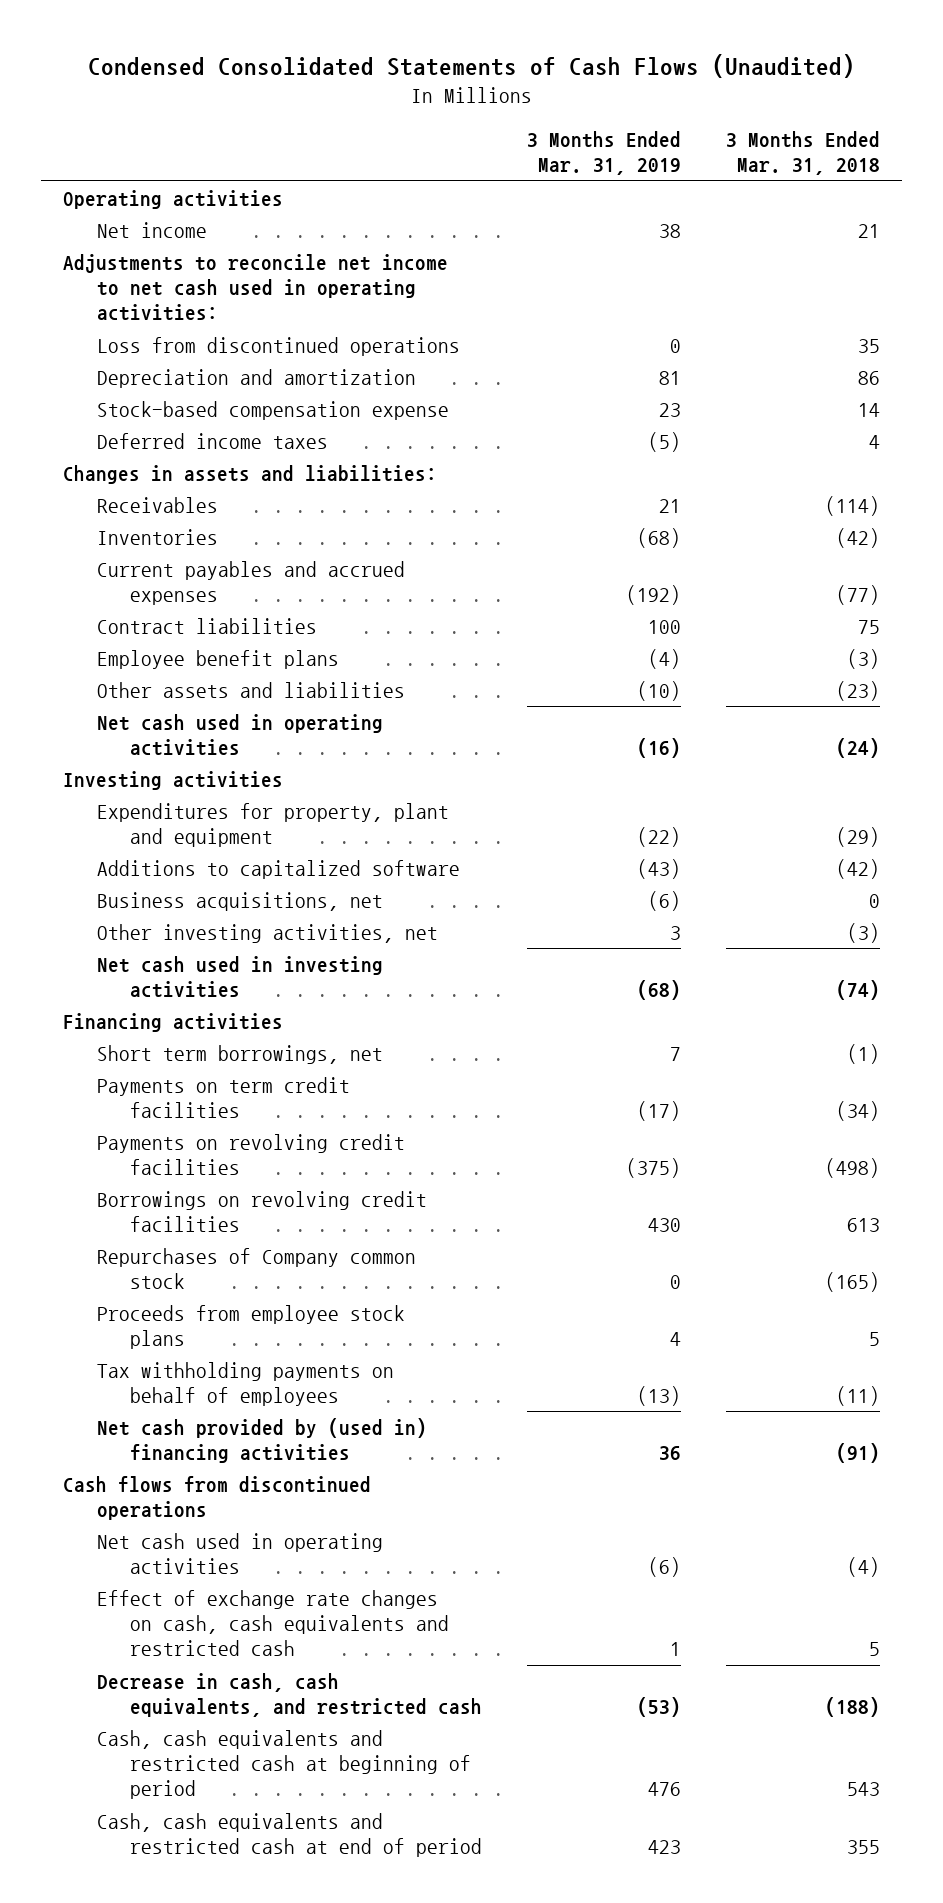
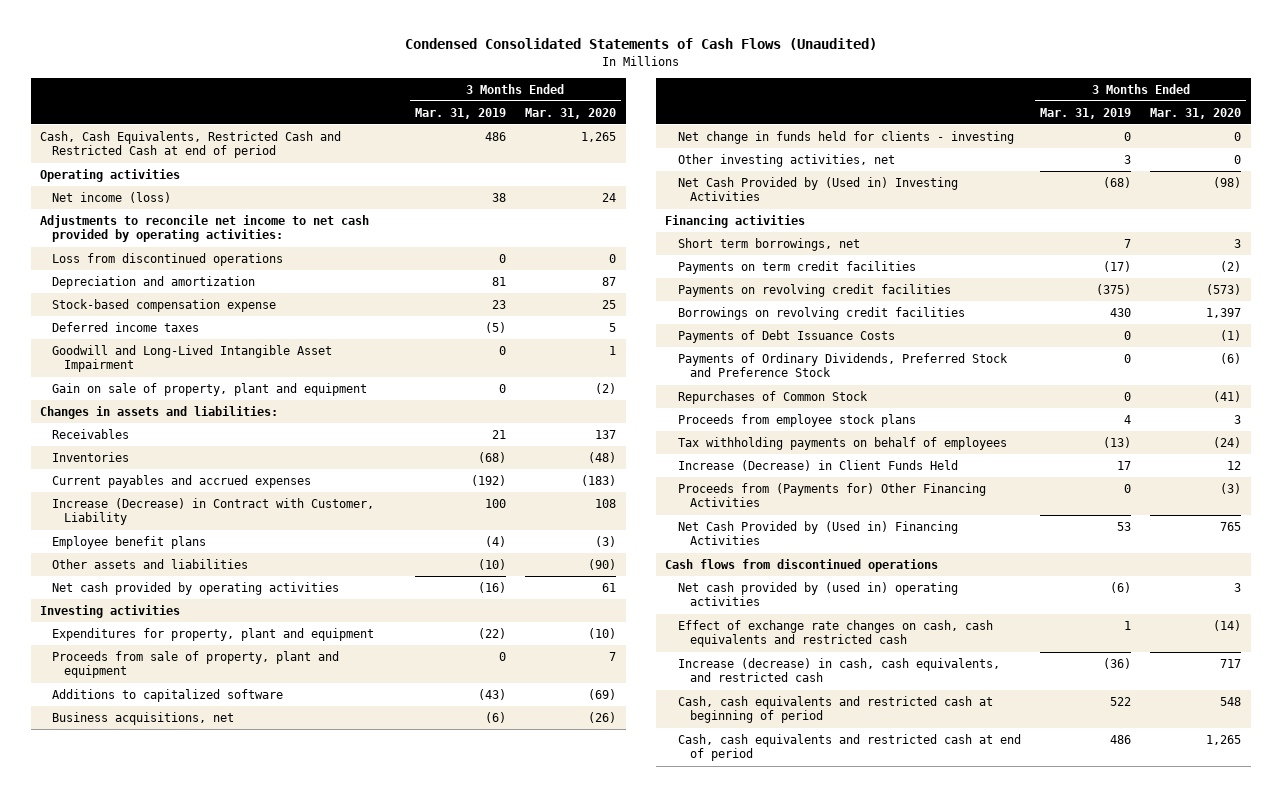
[725,131,880,176] 3 Months Ended Mar. 31, 2018 -> none
none -> [525,107,617,119] Mar. 31, 2020
none -> [40,130,342,159] Cash, Cash Equivalents, Restricted Cash and Restricted Cash at end of period
[96,221,207,238] Net income -> [52,191,172,203] Net income (loss)
[63,253,449,322] Adjustments to reconcile net income to net cash used in operating activities: -> [40,214,370,243] Adjustments to reconcile net income to net cash provided by operating activities:
none -> [52,344,333,373] Goodwill and Long-Lived Intangible Asset Impairment
none -> [52,382,368,396] Gain on sale of property, plant and equipment
[96,617,317,634] Contract liabilities -> none
none -> [52,497,375,526] Increase (Decrease) in Contract with Customer, Liability
[96,713,383,757] Net cash used in operating activities -> [52,581,340,595] Net cash provided by operating activities
none -> [52,650,340,679] Proceeds from sale of property, plant and equipment
none -> [677,130,1014,144] Net change in funds held for clients - investing
[96,955,383,999] Net cash used in investing activities -> [677,176,958,202] Net Cash Provided by (Used in) Investing Activities
none -> [677,329,895,343] Payments of Debt Issuance Costs
none -> [677,352,1008,378] Payments of Ordinary Dividends, Preferred Stock and Preference Stock
[96,1247,416,1290] Repurchases of Company common stock -> [677,390,868,404] Repurchases of Common Stock
none -> [677,459,958,471] Increase (Decrease) in Client Funds Held
none -> [677,482,986,508] Proceeds from (Payments for) Other Financing Activities
[96,1417,427,1464] Net cash provided by (used in) financing activities -> [677,520,958,546] Net Cash Provided by (Used in) Financing Activities
[658,1446,681,1461] 36 -> [1116,521,1131,531] 53
[96,1532,383,1575] Net cash used in operating activities -> [677,581,958,607] Net cash provided by (used in) operating activities
[96,1672,483,1718] Decrease in cash, cash equivalents, and restricted cash -> [677,657,1000,683] Increase (decrease) in cash, cash equivalents, and restricted cash
[636,1697,681,1718] (53) -> [1102,657,1131,669] (36)
[647,1782,681,1797] 476 -> [1109,696,1131,706] 522
[647,1840,681,1855] 423 -> [1109,734,1131,744] 486

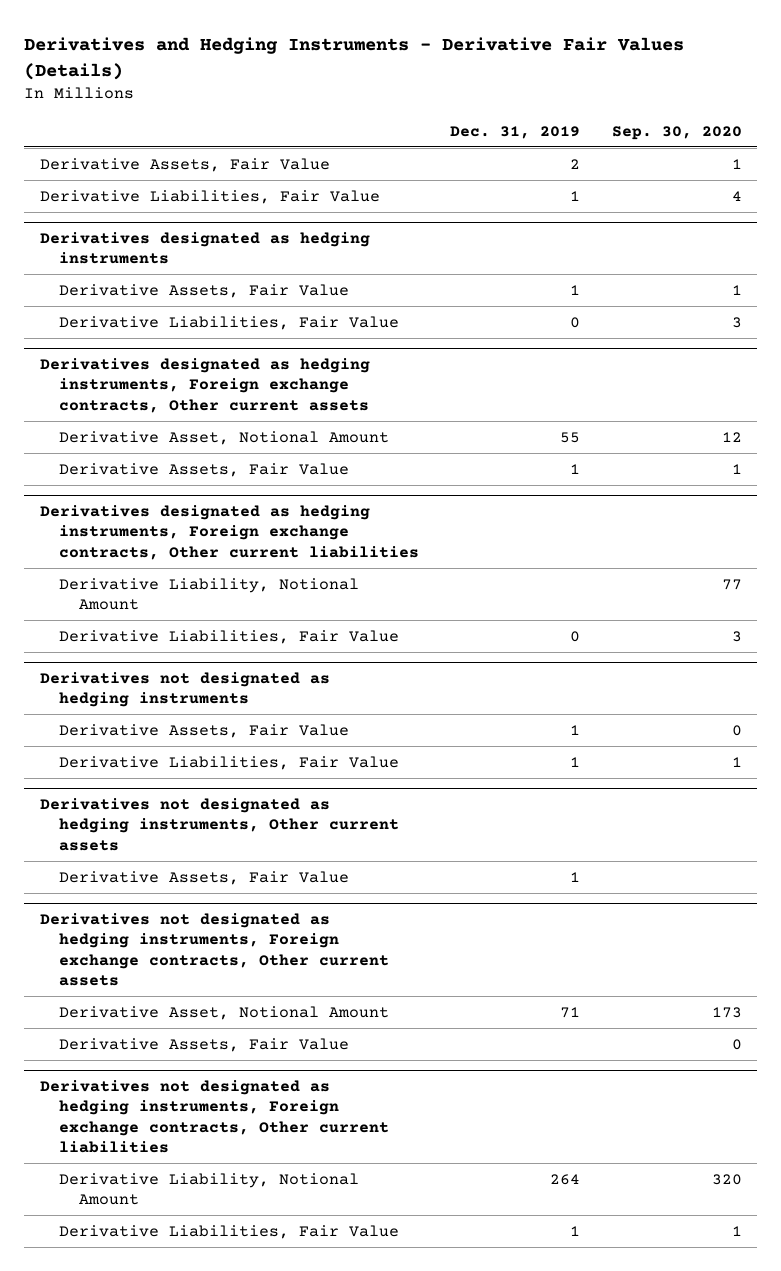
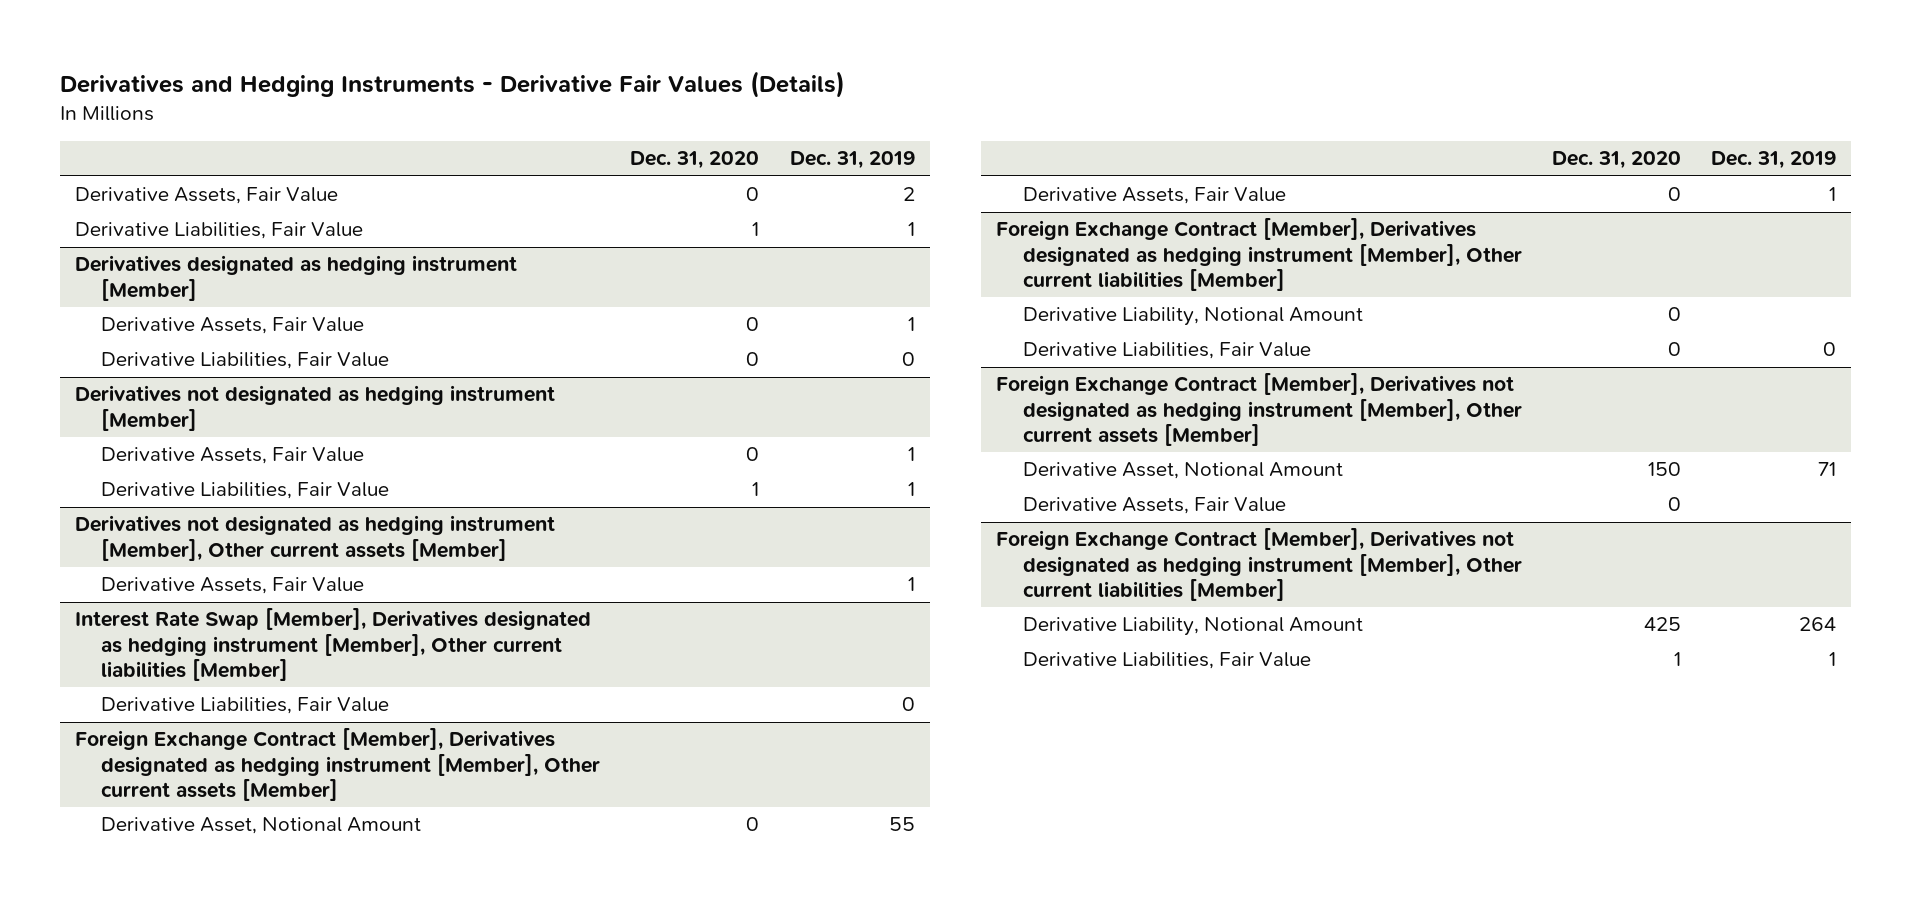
[611,125,742,140] Sep. 30, 2020 -> none
none -> [630,151,760,170] Dec. 31, 2020
[39,231,370,265] Derivatives designated as hedging instruments -> [74,255,517,301] Derivatives designated as hedging instrument [Member]
none -> [74,385,555,431] Derivatives not designated as hedging instrument [Member]
none -> [101,447,365,465] Derivative Assets, Fair Value
none -> [101,482,390,500] Derivative Liabilities, Fair Value
none -> [74,515,555,561] Derivatives not designated as hedging instrument [Member], Other current assets [Member]
none -> [101,577,365,595] Derivative Assets, Fair Value
none -> [74,608,591,681] Interest Rate Swap [Member], Derivatives designated as hedging instrument [Member], Other current liabilities [Member]
none -> [101,697,390,715] Derivative Liabilities, Fair Value
[39,357,370,413] Derivatives designated as hedging instruments, Foreign exchange contracts, Other current assets -> [74,728,601,801] Foreign Exchange Contract [Member], Derivatives designated as hedging instrument [Member], Other current assets [Member]
[39,504,420,560] Derivatives designated as hedging instruments, Foreign exchange contracts, Other current liabilities -> [996,218,1523,291] Foreign Exchange Contract [Member], Derivatives designated as hedging instrument [Member], Other current liabilities [Member]
[39,671,330,708] Derivatives not designated as hedging instruments -> none
[59,723,350,738] Derivative Assets, Fair Value -> none
[59,755,400,770] Derivative Liabilities, Fair Value -> none
[39,797,400,851] Derivatives not designated as hedging instruments, Other current assets -> none
[59,870,350,885] Derivative Assets, Fair Value -> none
[39,912,390,986] Derivatives not designated as hedging instruments, Foreign exchange contracts, Other current assets -> [996,373,1523,446] Foreign Exchange Contract [Member], Derivatives not designated as hedging instrument [Member], Other current assets [Member]
[39,1079,390,1153] Derivatives not designated as hedging instruments, Foreign exchange contracts, Other current liabilities -> [996,528,1523,601] Foreign Exchange Contract [Member], Derivatives not designated as hedging instrument [Member], Other current liabilities [Member]

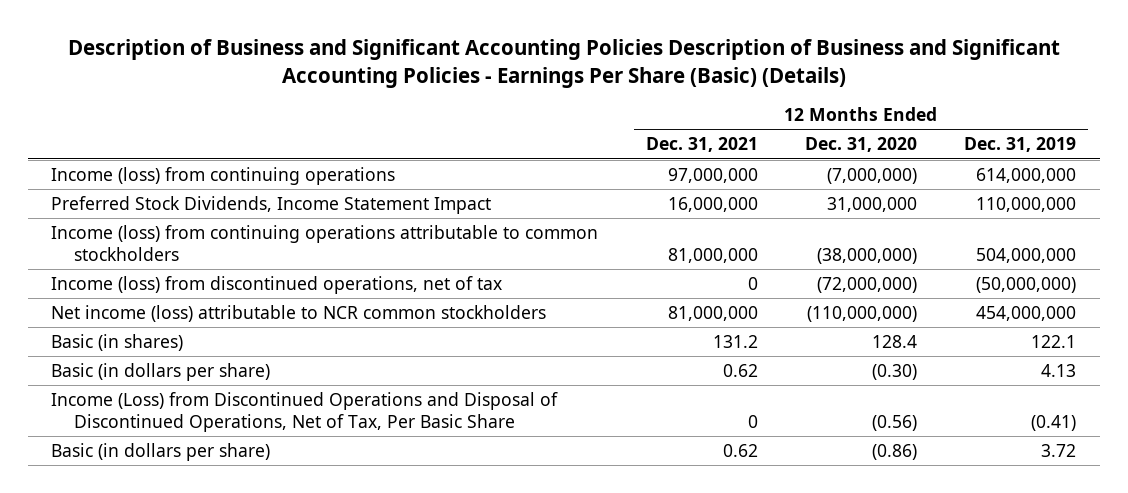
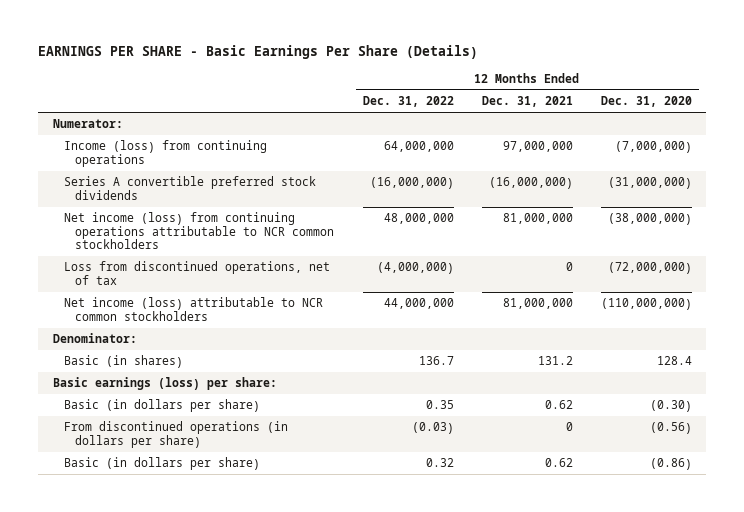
[67,39,1060,88] Description of Business and Significant Accounting Policies Description of Business and Significant Accounting Policies - Earnings Per Share (Basic) (Details) -> [38,45,479,60] EARNINGS PER SHARE - Basic Earnings Per Share (Details)
[964,137,1077,153] Dec. 31, 2019 -> none
none -> [362,96,454,108] Dec. 31, 2022
none -> [52,119,123,129] Numerator:
[51,195,492,214] Preferred Stock Dividends, Income Statement Impact -> [63,176,316,200] Series A convertible preferred stock dividends
[667,196,758,212] 16,000,000 -> [488,177,573,190] (16,000,000)
[826,196,917,212] 31,000,000 -> [607,177,692,190] (31,000,000)
[51,224,599,261] Income (loss) from continuing operations attributable to common stockholders -> [63,212,335,250] Net income (loss) from continuing operations attributable to NCR common stockholders
[51,275,503,294] Income (loss) from discontinued operations, net of tax -> [63,261,330,285] Loss from discontinued operations, net of tax
none -> [52,333,137,344] Denominator:
none -> [52,377,277,391] Basic earnings (loss) per share:
[51,391,559,432] Income (Loss) from Discontinued Operations and Disposal of Discontinued Operations, Net of Tax, Per Basic Share -> [63,421,288,448] From discontinued operations (in dollars per share)

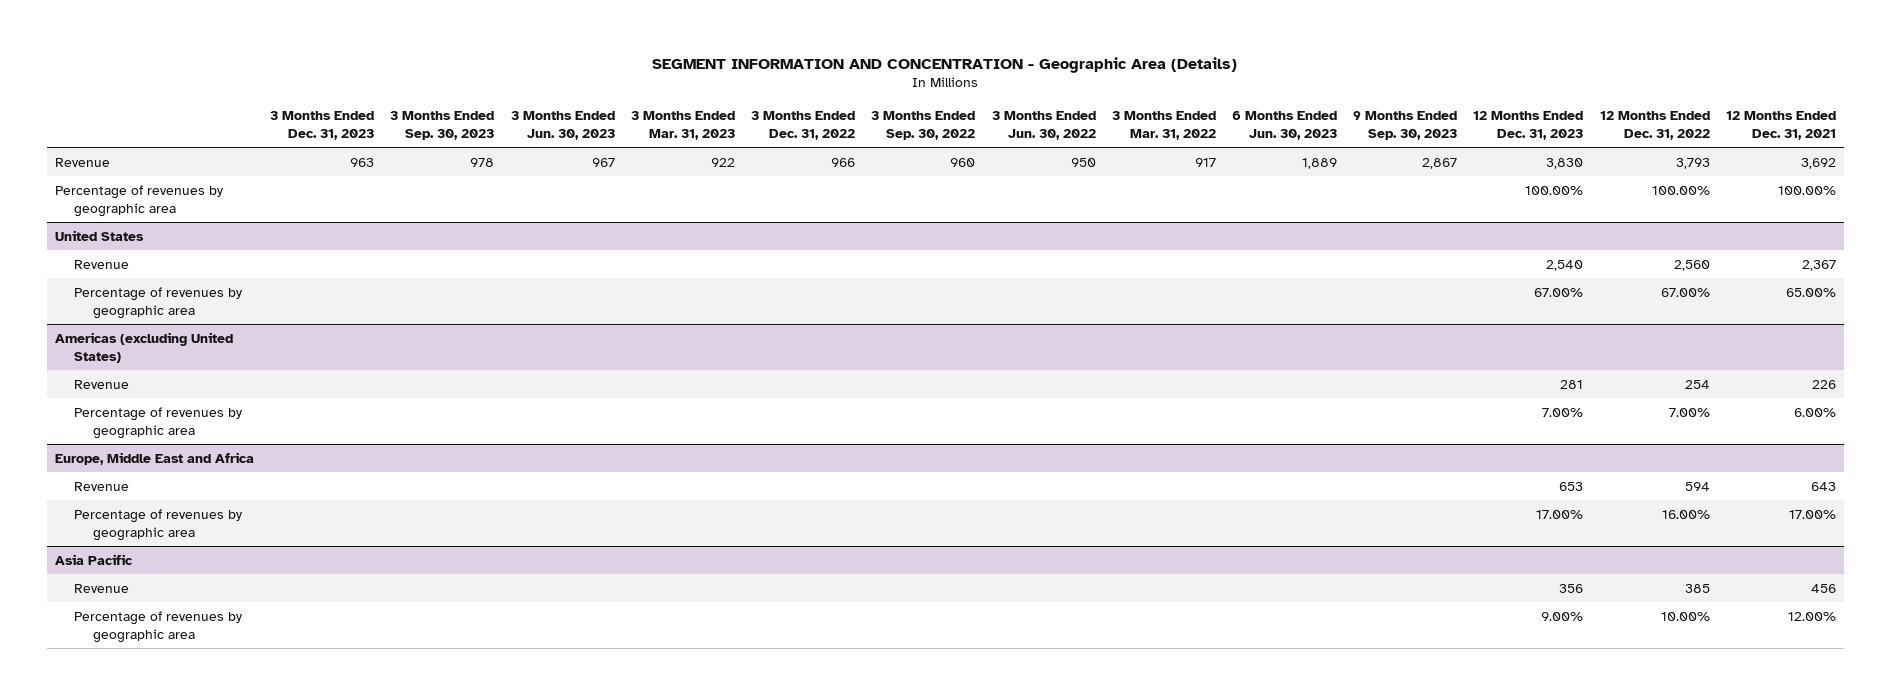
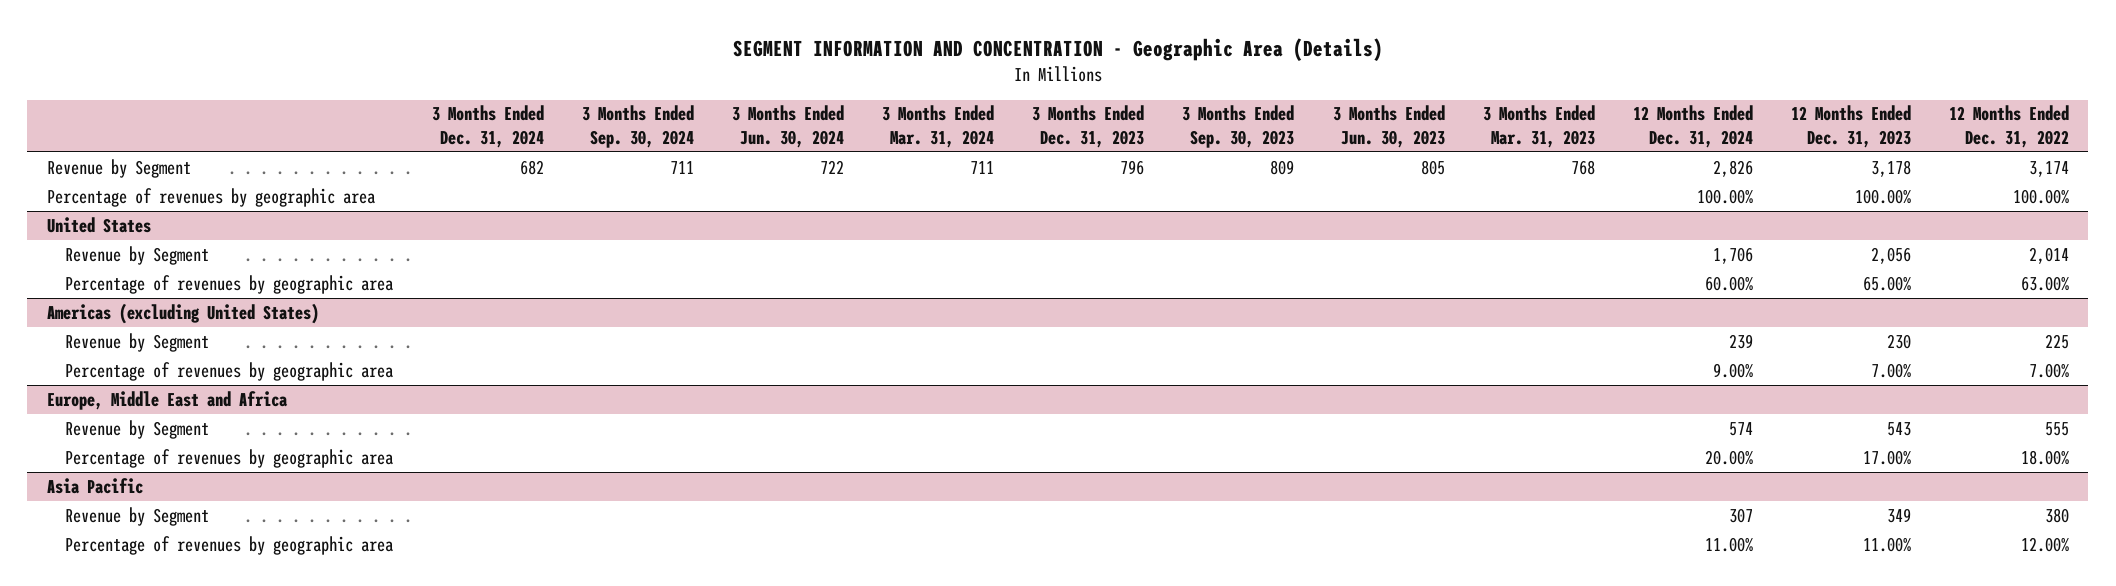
[751,110,856,140] 3 Months Ended Dec. 31, 2022 -> none
[871,110,976,140] 3 Months Ended Sep. 30, 2022 -> none
[991,110,1096,140] 3 Months Ended Jun. 30, 2022 -> none
[1111,110,1216,140] 3 Months Ended Mar. 31, 2022 -> none
[1231,110,1337,140] 6 Months Ended Jun. 30, 2023 -> none
[1353,110,1458,140] 9 Months Ended Sep. 30, 2023 -> none
[1725,110,1836,140] 12 Months Ended Dec. 31, 2021 -> none
none -> [431,105,544,148] 3 Months Ended Dec. 31, 2024
none -> [581,105,694,148] 3 Months Ended Sep. 30, 2024
none -> [731,105,844,148] 3 Months Ended Jun. 30, 2024
none -> [882,105,995,148] 3 Months Ended Mar. 31, 2024
none -> [1633,105,1754,148] 12 Months Ended Dec. 31, 2024
[55,157,111,167] Revenue -> [46,158,191,178] Revenue by Segment
[350,157,375,167] 963 -> [1120,159,1145,175] 796
[470,157,495,167] 978 -> [1270,159,1295,175] 809
[591,157,615,167] 967 -> [1420,159,1445,175] 805
[710,157,735,167] 922 -> [1570,159,1595,175] 768
[1546,157,1584,169] 3,830 -> [1871,159,1912,177] 3,178
[1675,157,1710,169] 3,793 -> [2029,160,2070,177] 3,174
[74,259,130,269] Revenue -> [65,245,210,265] Revenue by Segment
[1546,259,1584,271] 2,540 -> [1871,246,1912,264] 2,056
[1673,259,1710,271] 2,560 -> [2029,246,2070,264] 2,014
[1534,287,1584,297] 67.00% -> [1863,275,1912,291] 65.00%
[1660,287,1710,297] 67.00% -> [2021,275,2070,291] 63.00%
[74,379,130,389] Revenue -> [65,332,210,352] Revenue by Segment
[1560,379,1584,389] 281 -> [1887,333,1912,349] 230
[1684,379,1710,389] 254 -> [2045,333,2070,349] 225
[74,481,130,491] Revenue -> [65,419,210,439] Revenue by Segment
[1559,481,1584,491] 653 -> [1887,421,1912,436] 543
[1684,481,1710,491] 594 -> [2045,421,2070,436] 555
[1661,509,1710,519] 16.00% -> [2021,449,2070,465] 18.00%
[74,583,130,593] Revenue -> [65,506,210,526] Revenue by Segment
[1559,583,1584,593] 356 -> [1887,507,1912,523] 349
[1684,583,1710,593] 385 -> [2045,507,2070,523] 380
[1541,611,1584,621] 9.00% -> [1863,536,1912,552] 11.00%
[1660,611,1710,621] 10.00% -> [2021,536,2070,552] 12.00%

